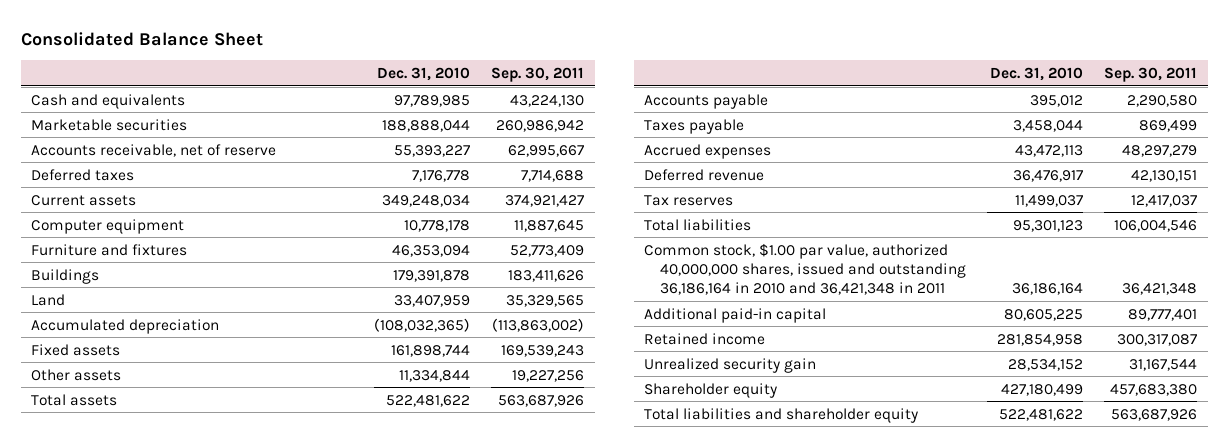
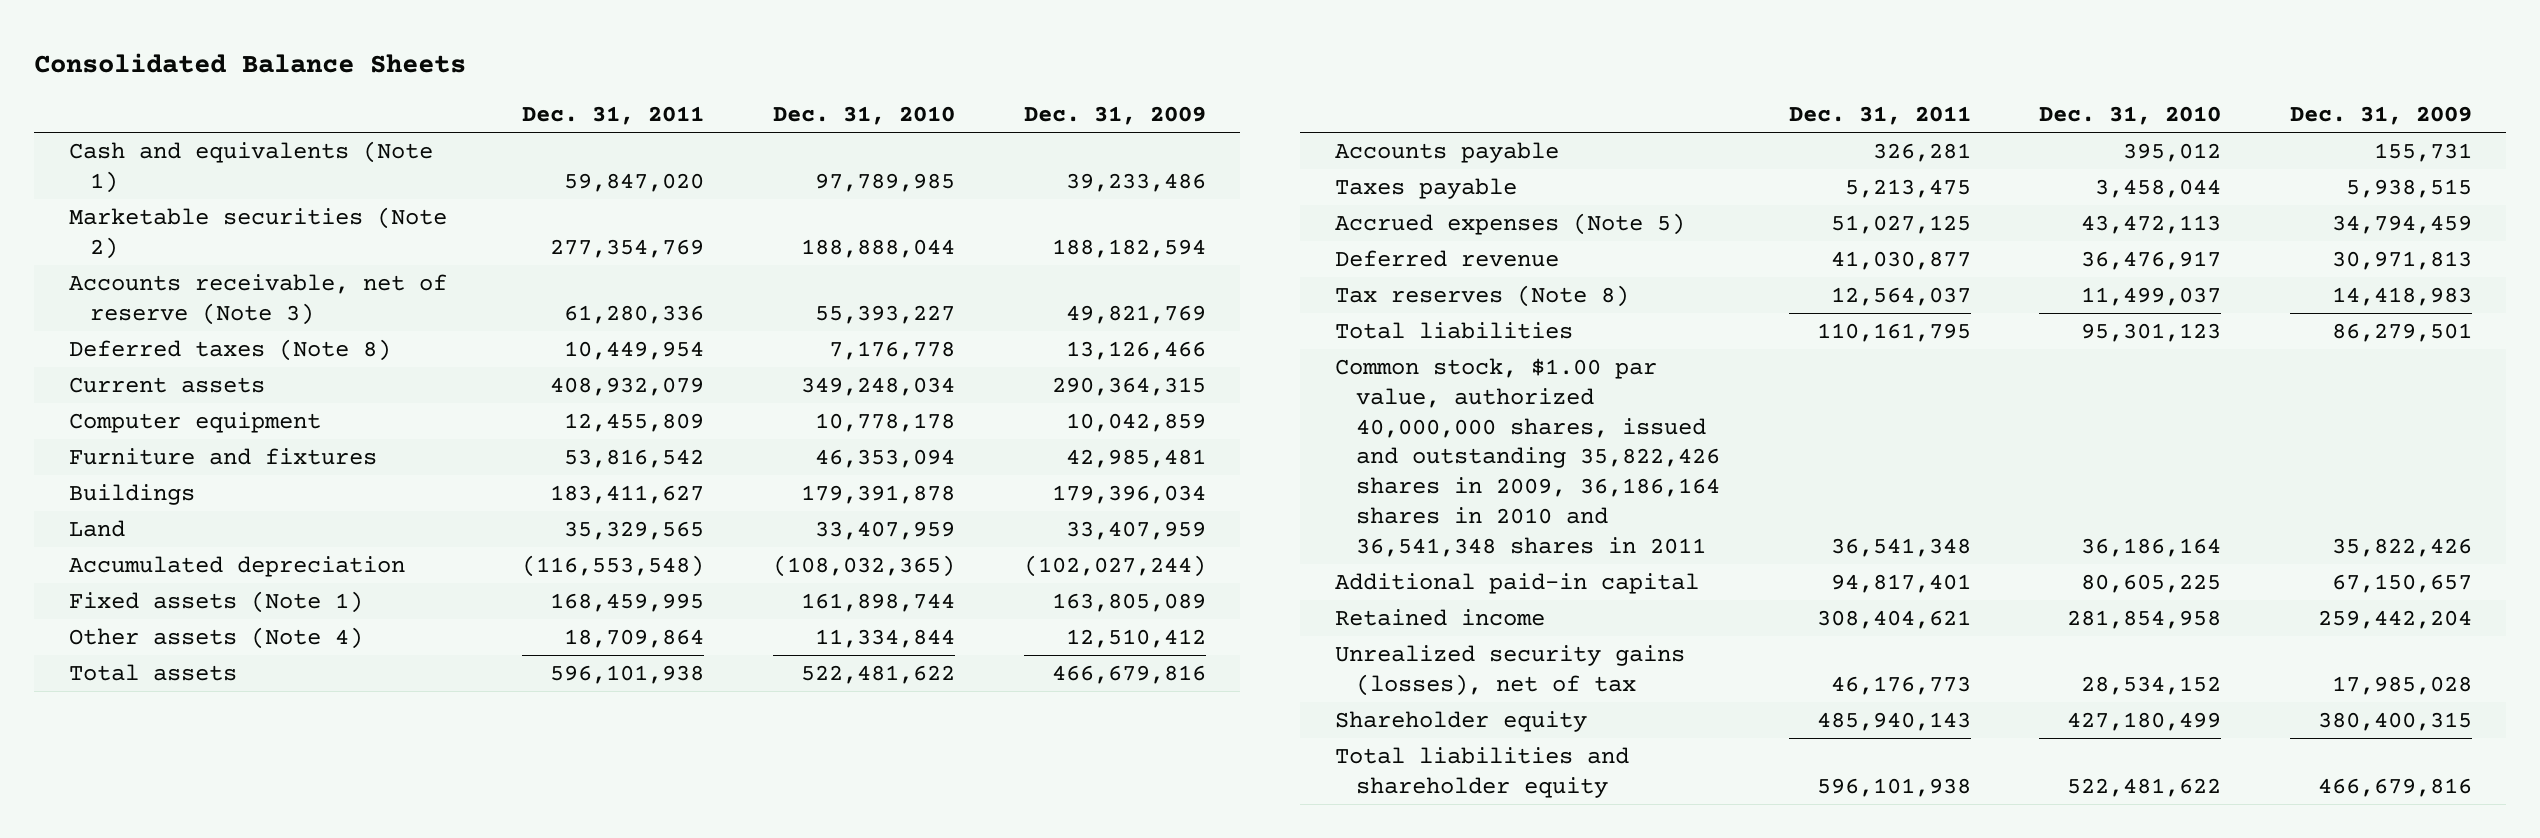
[20,31,263,46] Consolidated Balance Sheet -> [34,52,467,73] Consolidated Balance Sheets
[491,66,585,82] Sep. 30, 2011 -> none
none -> [522,105,705,125] Dec. 31, 2011
none -> [1023,105,1206,125] Dec. 31, 2009
[31,93,186,109] Cash and equivalents -> [68,141,433,193] Cash and equivalents (Note 1)
[31,118,188,131] Marketable securities -> [68,207,447,259] Marketable securities (Note 2)
[31,143,277,157] Accounts receivable, net of reserve -> [68,274,447,325] Accounts receivable, net of reserve (Note 3)
[31,168,135,181] Deferred taxes -> [68,339,391,362] Deferred taxes (Note 8)
[31,343,121,356] Fixed assets -> [68,591,363,614] Fixed assets (Note 1)
[31,368,122,381] Other assets -> [68,627,363,650] Other assets (Note 4)
[644,143,772,159] Accrued expenses -> [1334,213,1685,236] Accrued expenses (Note 5)
[644,194,734,206] Tax reserves -> [1334,285,1629,308] Tax reserves (Note 8)
[644,242,967,296] Common stock, $1.00 par value, authorized 40,000,000 shares, issued and outstanding 36,186,164 in 2010 and 36,421,348 in 2011 -> [1334,358,1720,557] Common stock, $1.00 par value, authorized 40,000,000 shares, issued and outstanding 35,822,426 shares in 2009, 36,186,164 shares in 2010 and 36,541,348 shares in 2011
[644,357,817,373] Unrealized security gain -> [1334,645,1685,696] Unrealized security gains (losses), net of tax

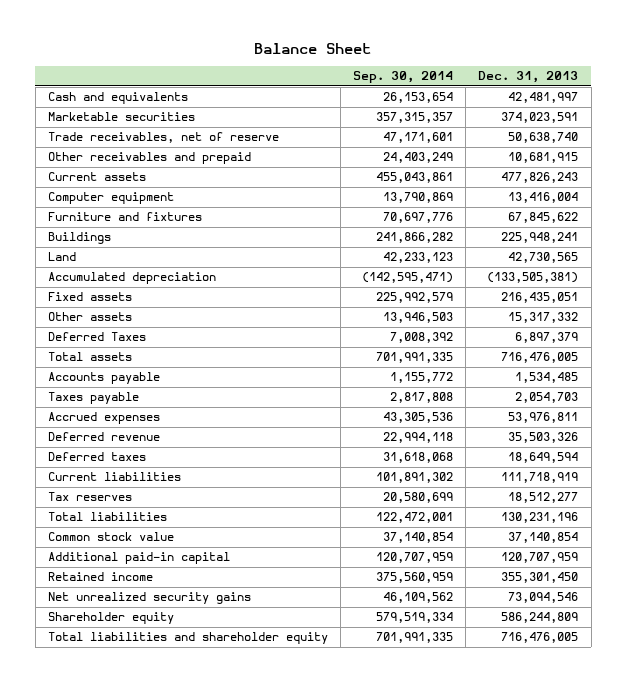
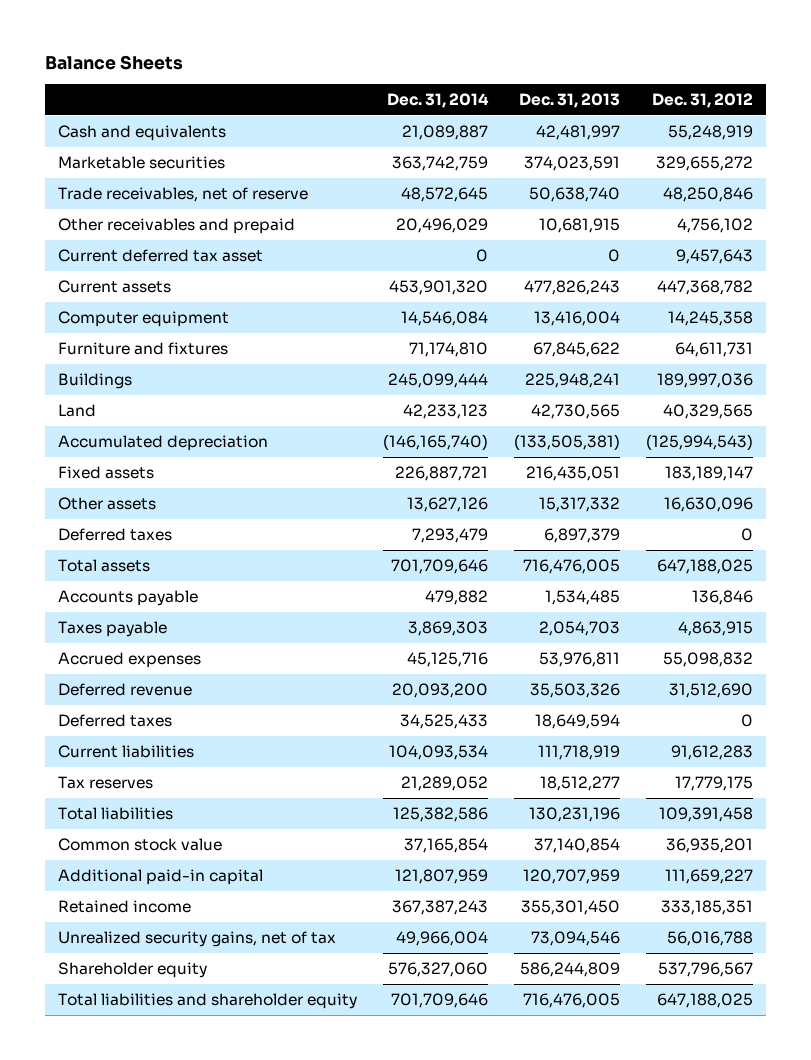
[254,42,372,54] Balance Sheet -> [44,54,183,70] Balance Sheets
[353,71,454,84] Sep. 30, 2014 -> none
none -> [386,92,489,108] Dec. 31, 2014
none -> [651,92,753,108] Dec. 31, 2012
none -> [57,248,263,262] Current deferred tax asset
[47,332,146,342] Deferred Taxes -> [57,527,172,541] Deferred taxes
[47,592,251,605] Net unrealized security gains -> [57,930,336,947] Unrealized security gains, net of tax

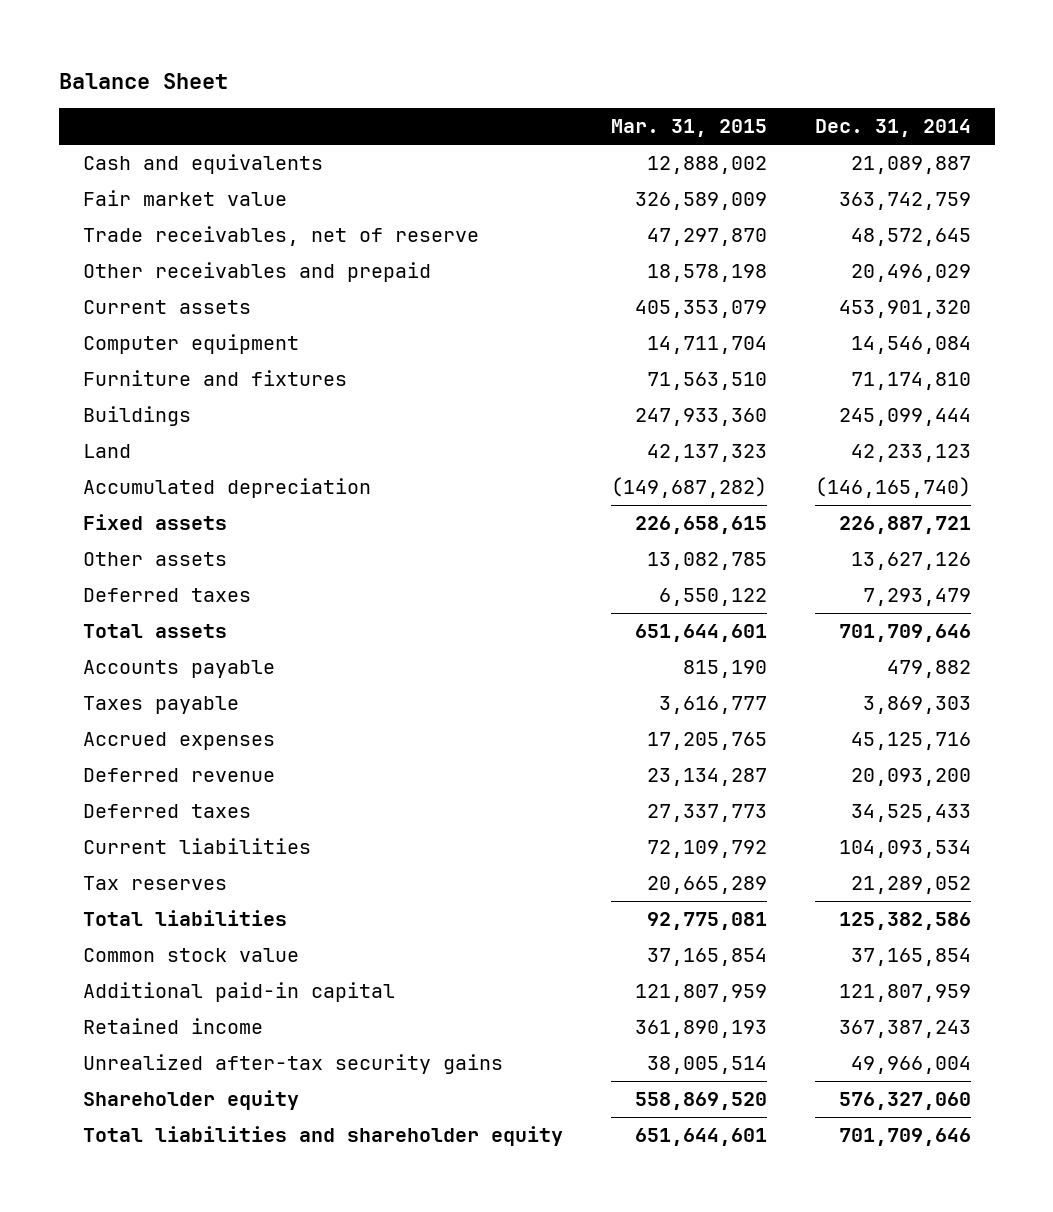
[44,54,183,70] Balance Sheets -> [58,72,228,89] Balance Sheet
[518,92,620,108] Dec. 31, 2013 -> none
[651,92,753,108] Dec. 31, 2012 -> none
none -> [610,119,767,138] Mar. 31, 2015
[57,155,225,169] Marketable securities -> [82,190,287,207] Fair market value
[57,248,263,262] Current deferred tax asset -> none
[57,930,336,947] Unrealized security gains, net of tax -> [82,1054,503,1075] Unrealized after-tax security gains

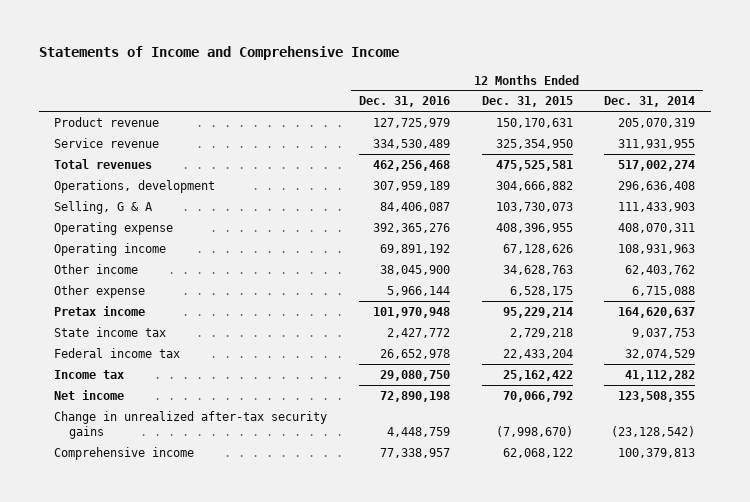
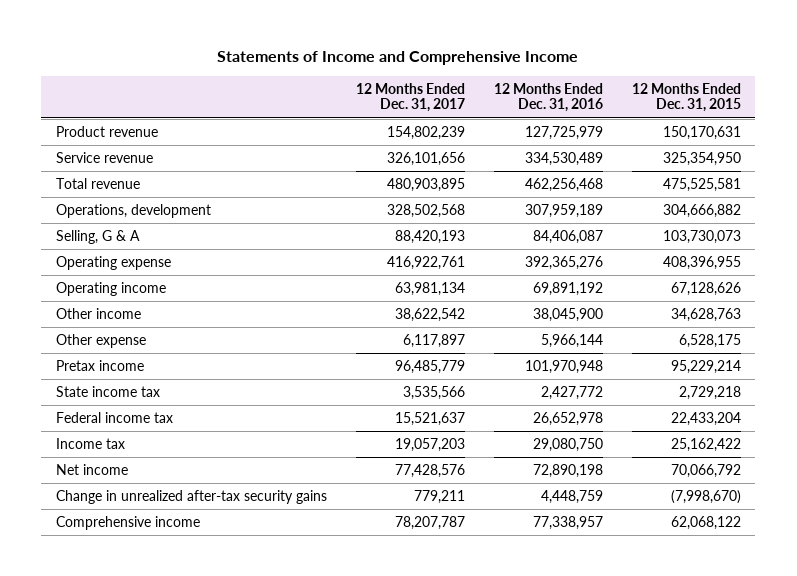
[604,96,696,108] Dec. 31, 2014 -> none
none -> [355,82,465,113] 12 Months Ended Dec. 31, 2017
[54,158,153,169] Total revenues -> [55,177,140,189] Total revenue

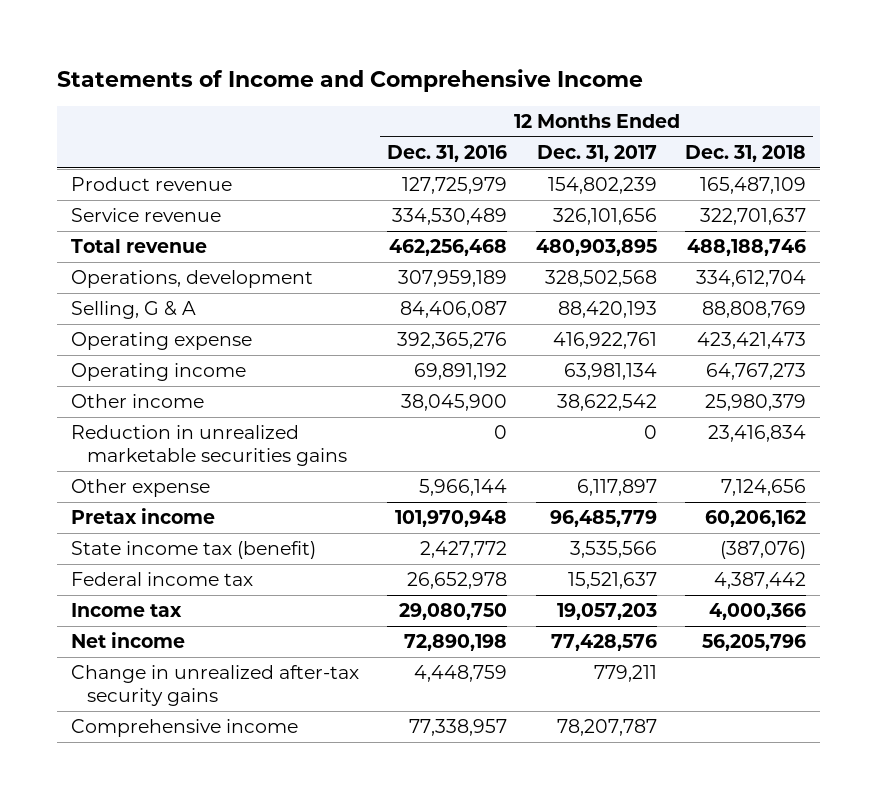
[631,82,741,113] 12 Months Ended Dec. 31, 2015 -> none
none -> [684,144,806,162] Dec. 31, 2018
none -> [71,425,347,467] Reduction in unrealized marketable securities gains
[55,385,160,397] State income tax -> [71,541,317,560] State income tax (benefit)

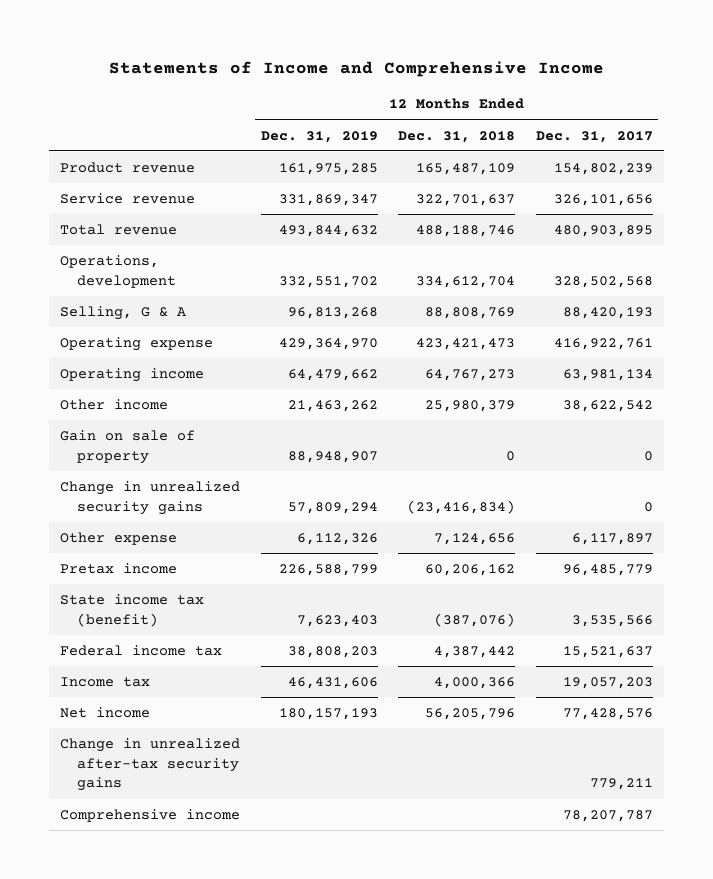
[387,144,508,162] Dec. 31, 2016 -> none
none -> [260,130,378,143] Dec. 31, 2019
[71,425,347,467] Reduction in unrealized marketable securities gains -> none
none -> [59,430,195,464] Gain on sale of property
none -> [59,481,240,515] Change in unrealized security gains

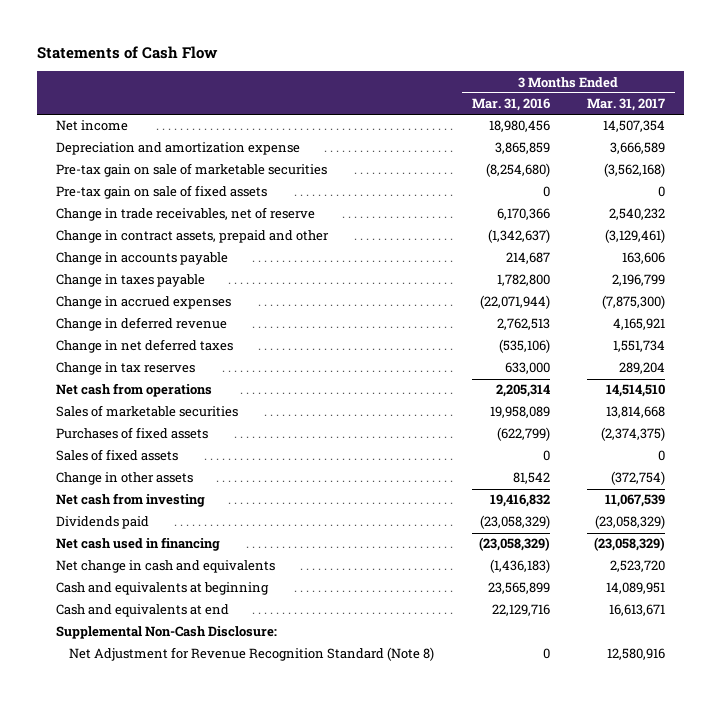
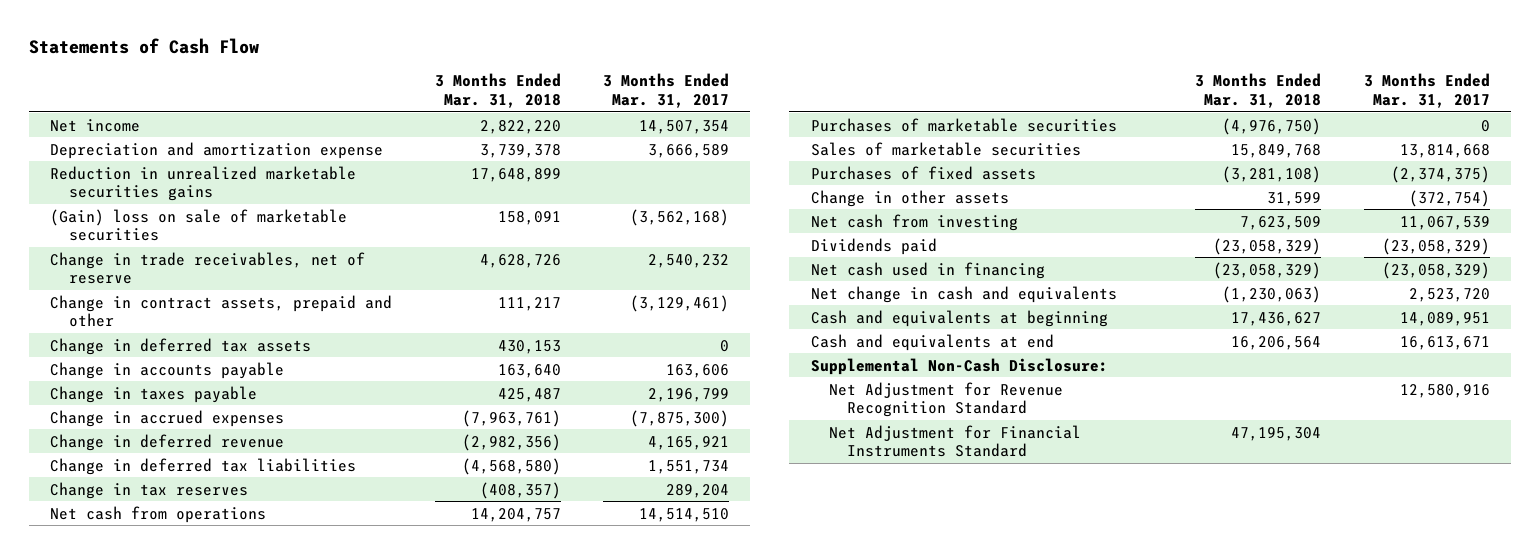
[471,98,550,112] Mar. 31, 2016 -> none
none -> [434,73,561,109] 3 Months Ended Mar. 31, 2018
[56,185,268,200] Pre-tax gain on sale of fixed assets -> none
none -> [50,165,357,202] Reduction in unrealized marketable securities gains
[56,163,328,178] Pre-tax gain on sale of marketable securities -> [50,208,348,242] (Gain) loss on sale of marketable securities
none -> [50,337,312,355] Change in deferred tax assets
[56,339,234,354] Change in net deferred taxes -> [50,457,357,475] Change in deferred tax liabilities
none -> [810,117,1117,132] Purchases of marketable securities
[56,449,179,462] Sales of fixed assets -> none
[69,647,435,662] Net Adjustment for Revenue Recognition Standard (Note 8) -> [829,381,1064,418] Net Adjustment for Revenue Recognition Standard
none -> [829,424,1082,458] Net Adjustment for Financial Instruments Standard

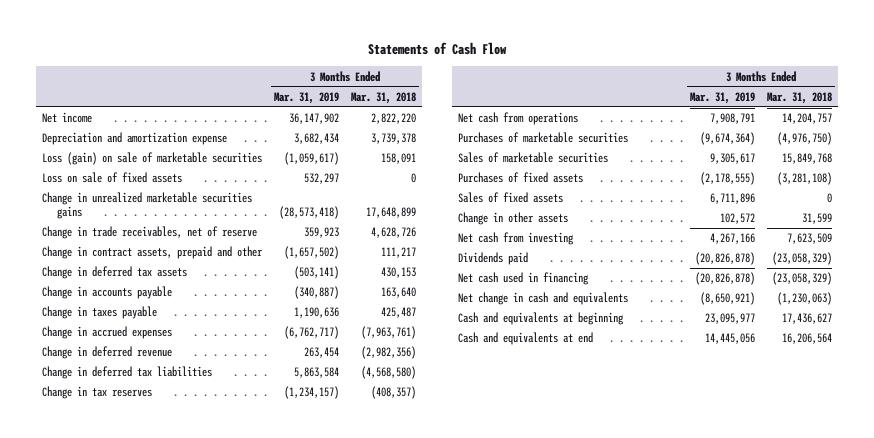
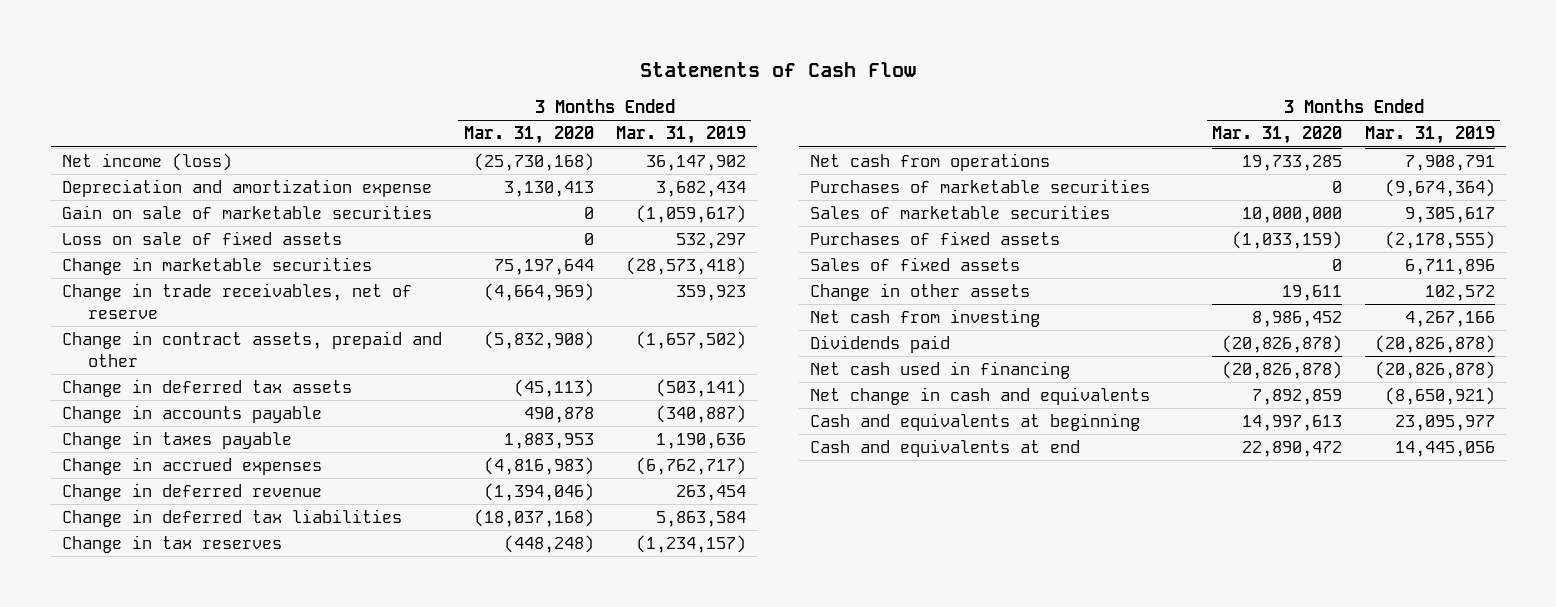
[350,91,416,104] Mar. 31, 2018 -> none
none -> [463,126,594,145] Mar. 31, 2020
[41,112,92,124] Net income -> [61,153,232,172] Net income (loss)
[41,152,262,166] Loss (gain) on sale of marketable securities -> [61,205,432,220] Gain on sale of marketable securities
[41,192,252,220] Change in unrealized marketable securities gains -> [61,257,372,276] Change in marketable securities

